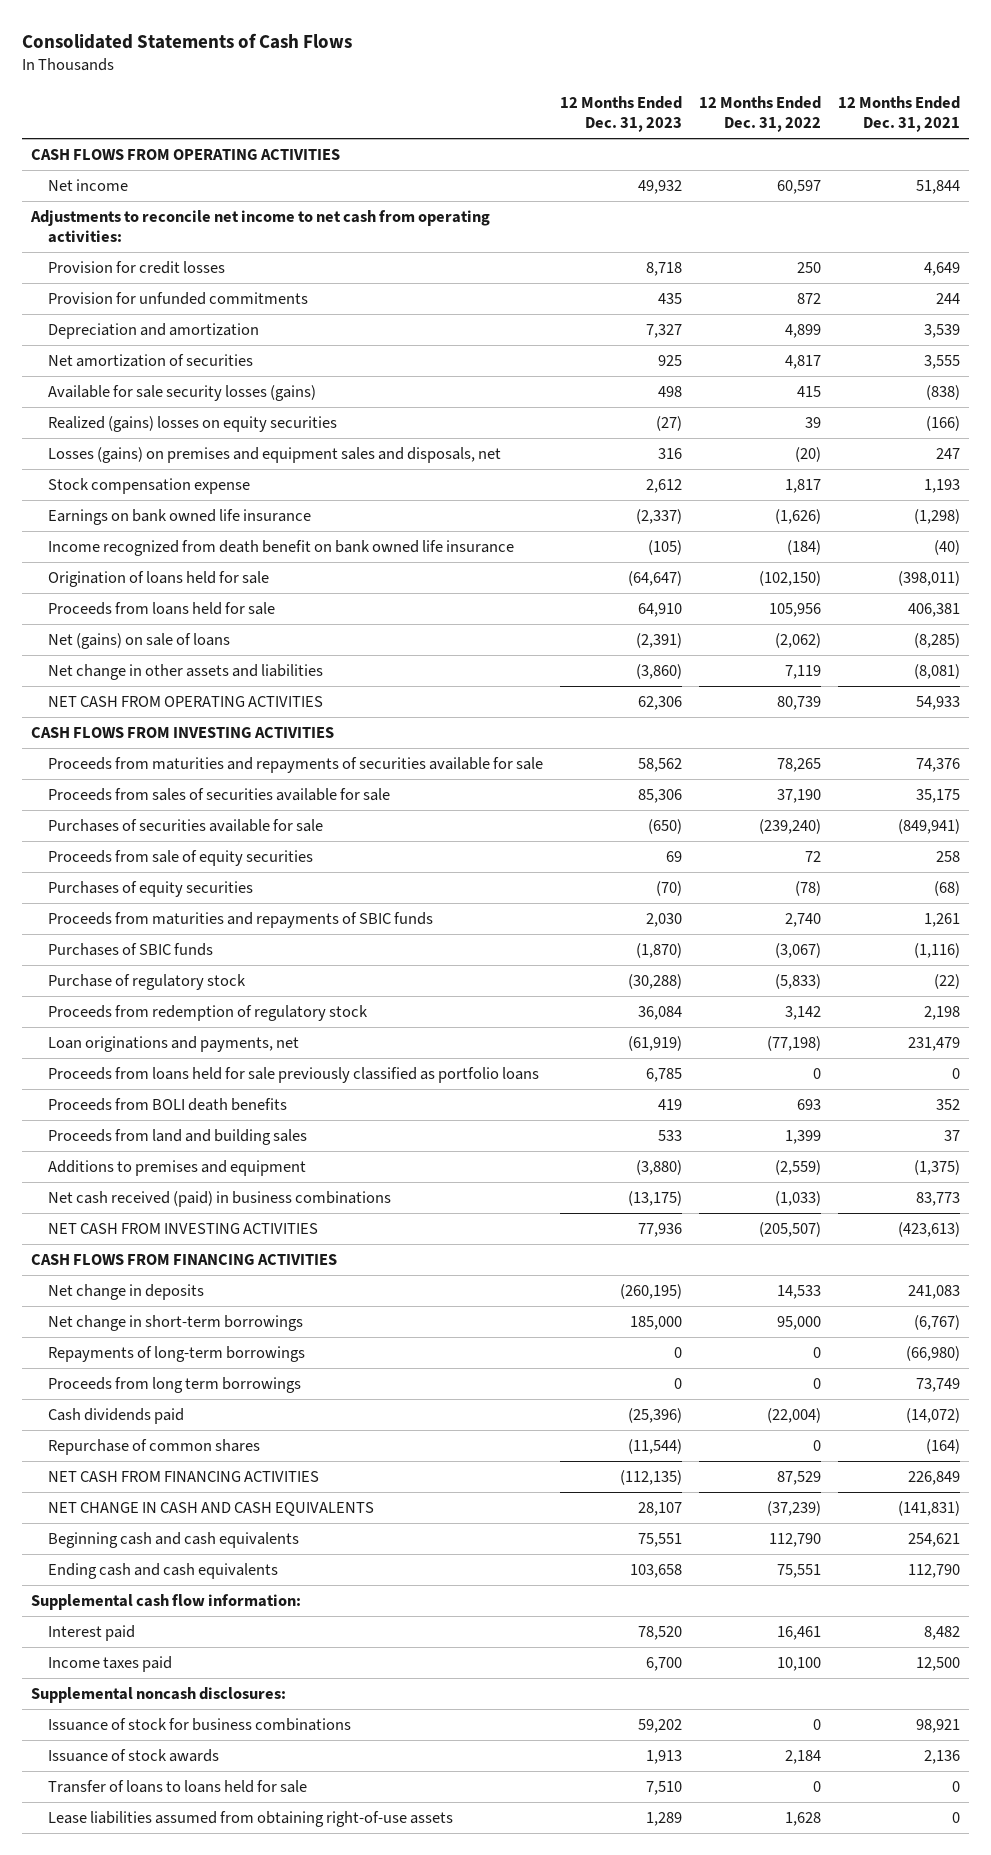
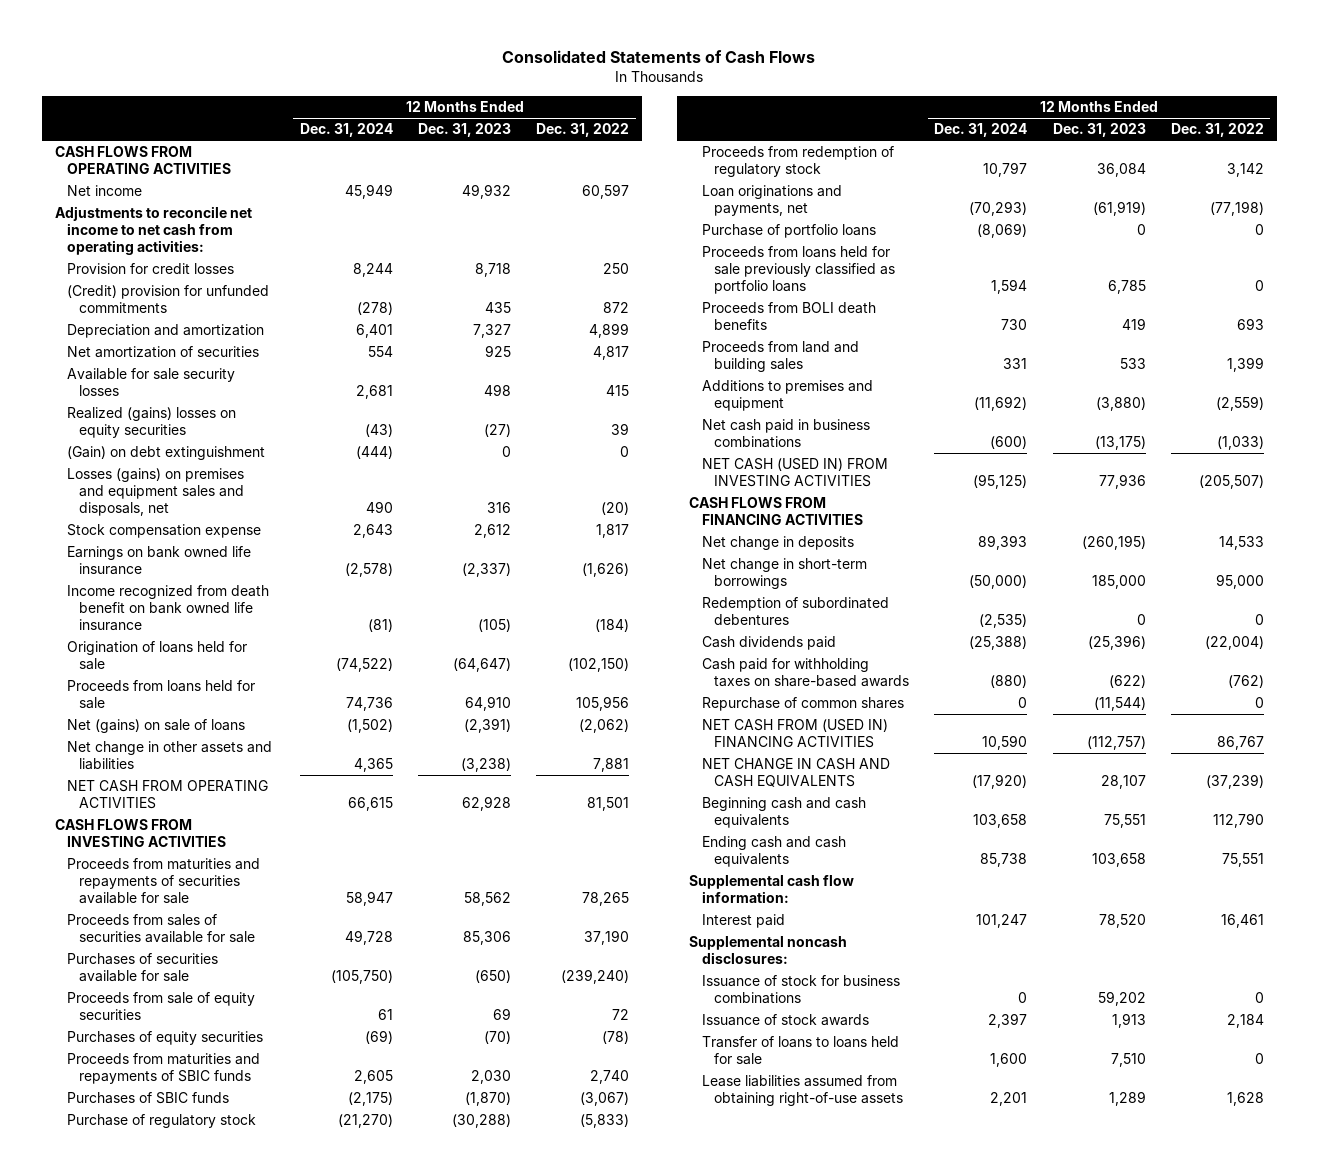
[838,96,961,132] 12 Months Ended Dec. 31, 2021 -> none
none -> [299,123,393,138] Dec. 31, 2024
[48,292,309,306] Provision for unfunded commitments -> [67,285,270,313] (Credit) provision for unfunded commitments
[48,385,317,402] Available for sale security losses (gains) -> [67,368,236,396] Available for sale security losses
none -> [67,446,266,461] (Gain) on debt extinguishment
[636,664,683,680] (3,860) -> [461,757,512,772] (3,238)
[785,665,822,680] 7,119 -> [593,757,630,772] 7,881
[638,696,683,711] 62,306 -> [462,795,512,811] 62,928
[777,696,822,711] 80,739 -> [587,796,630,811] 81,501
none -> [701,224,876,239] Purchase of portfolio loans
[48,1191,392,1208] Net cash received (paid) in business combinations -> [701,419,870,448] Net cash paid in business combinations
[48,1223,319,1235] NET CASH FROM INVESTING ACTIVITIES -> [701,458,888,487] NET CASH (USED IN) FROM INVESTING ACTIVITIES
[48,1346,306,1363] Repayments of long-term borrowings -> none
[48,1377,302,1394] Proceeds from long term borrowings -> none
none -> [701,597,889,625] Redemption of subordinated debentures
none -> [701,658,910,687] Cash paid for withholding taxes on share-based awards
[48,1471,320,1483] NET CASH FROM FINANCING ACTIVITIES -> [701,719,888,748] NET CASH FROM (USED IN) FINANCING ACTIVITIES
[620,1470,683,1486] (112,135) -> [1086,735,1146,750] (112,757)
[777,1471,822,1486] 87,529 -> [1217,735,1265,750] 86,767
[48,1656,173,1673] Income taxes paid -> none

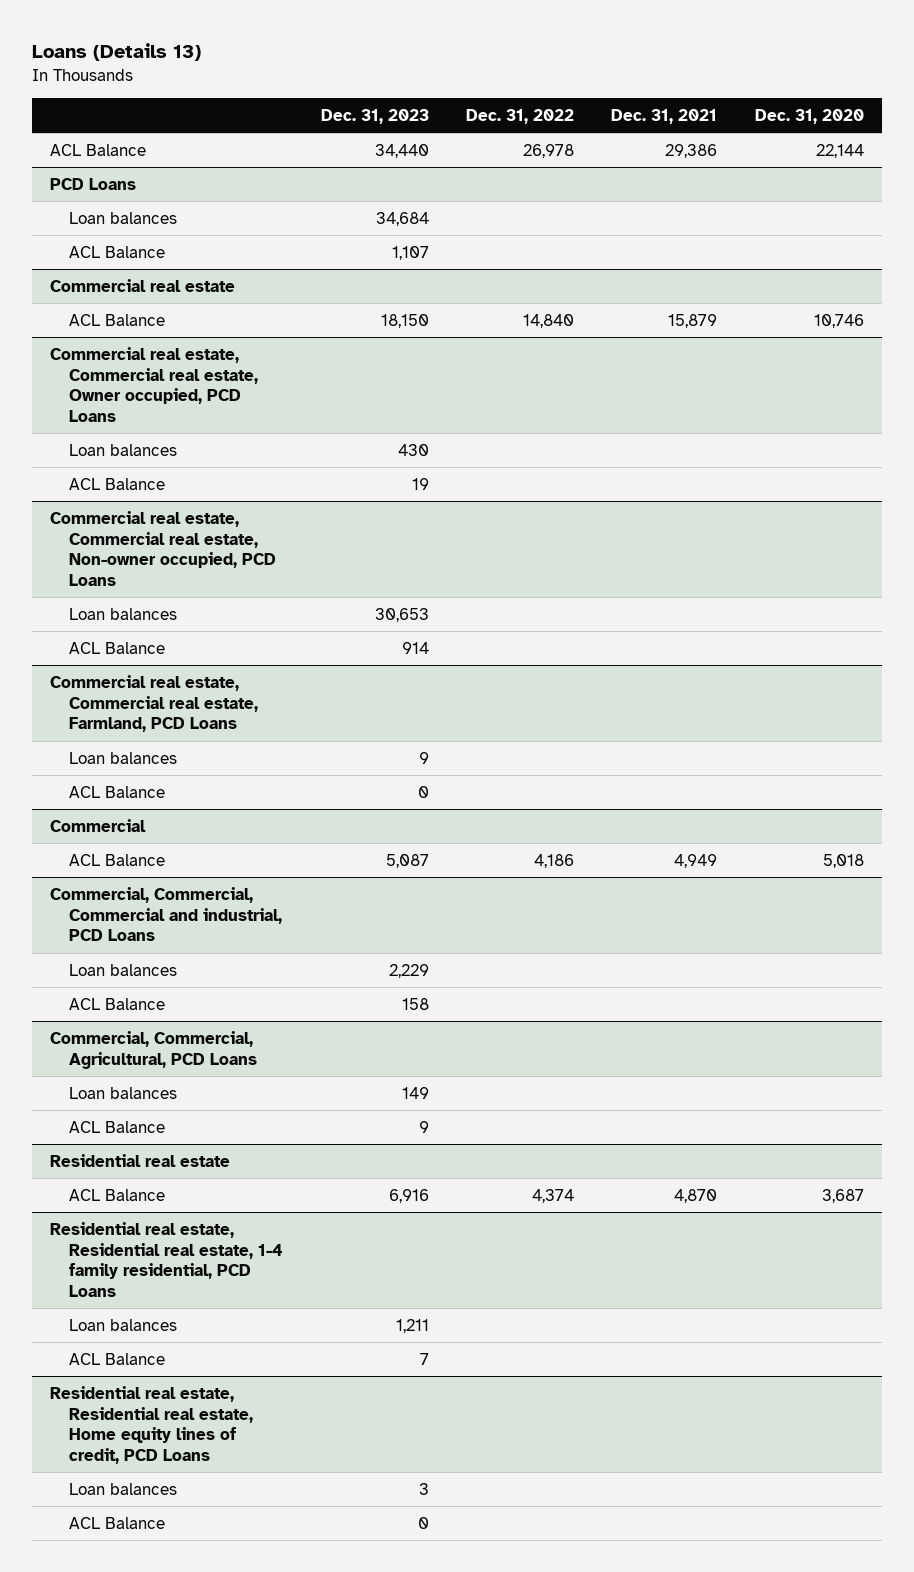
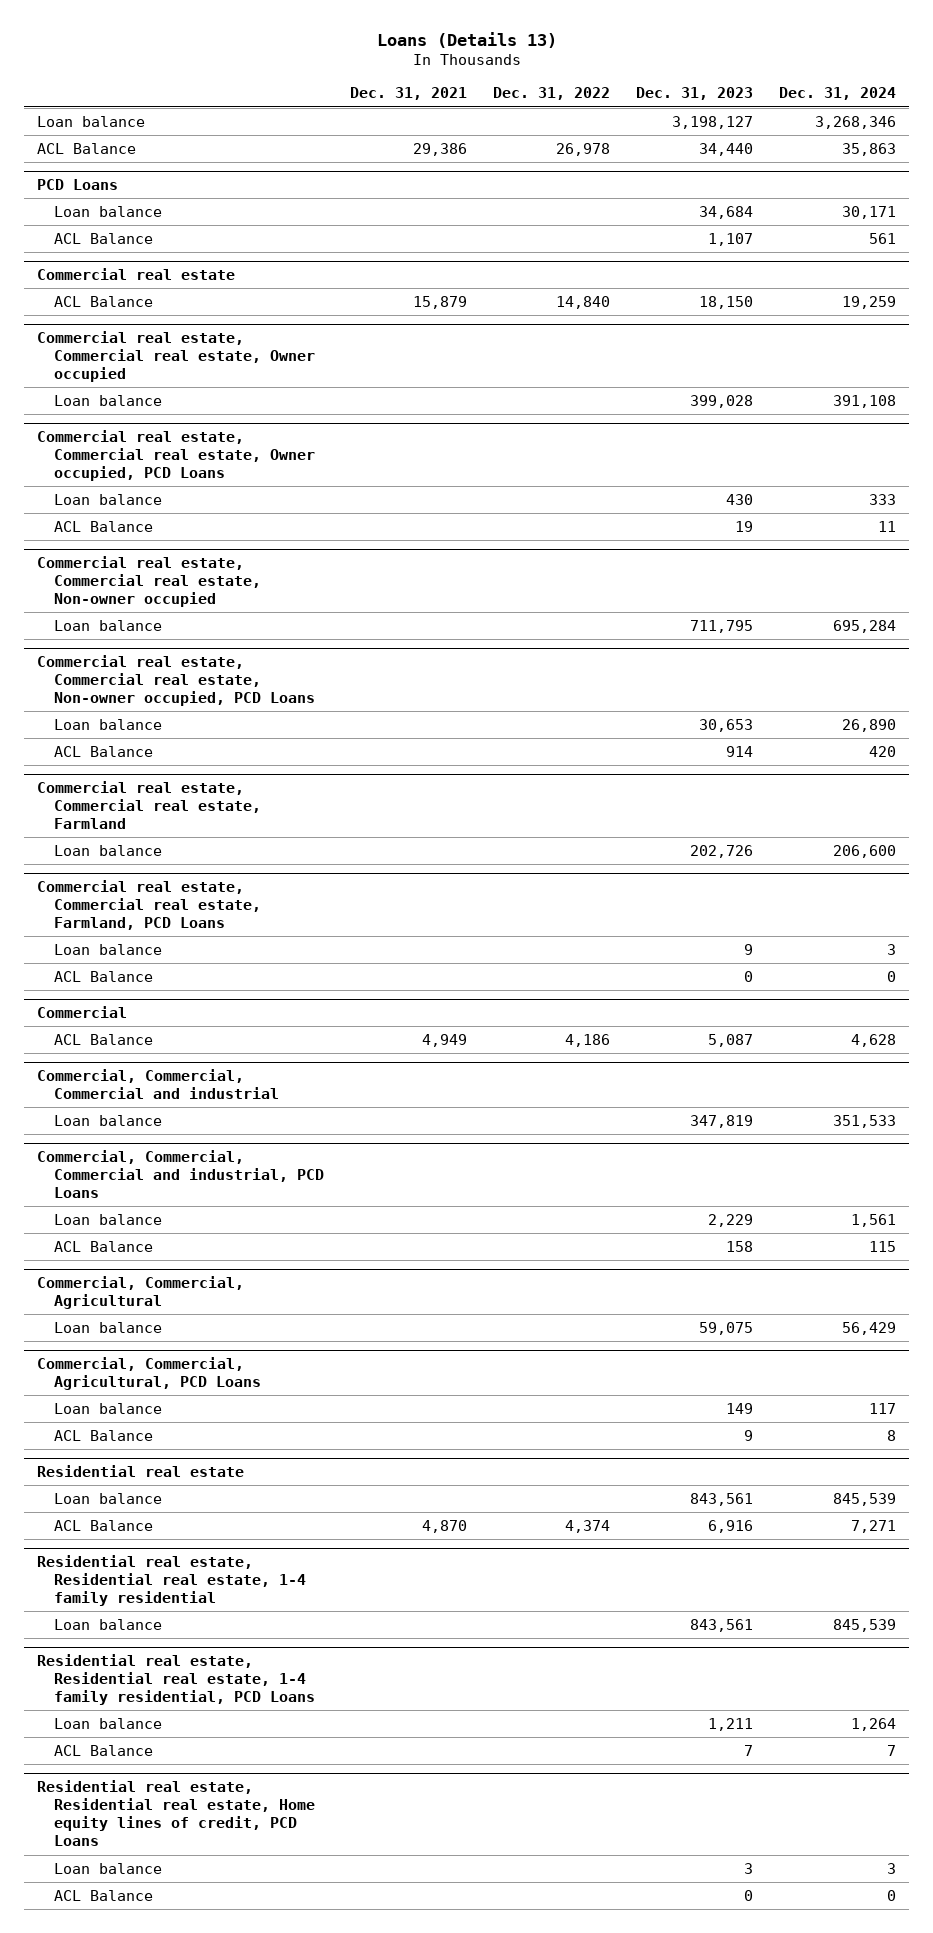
[754,109,864,125] Dec. 31, 2020 -> none
none -> [779,87,897,101] Dec. 31, 2024
none -> [36,115,145,127] Loan balance
[69,211,178,224] Loan balances -> [54,205,163,217] Loan balance
none -> [36,330,316,383] Commercial real estate, Commercial real estate, Owner occupied
none -> [54,394,163,406] Loan balance
[69,443,178,456] Loan balances -> none
none -> [54,493,163,505] Loan balance
none -> [36,555,262,608] Commercial real estate, Commercial real estate, Non-owner occupied
none -> [54,619,163,631] Loan balance
[69,607,178,620] Loan balances -> [54,718,163,730] Loan balance
none -> [36,780,262,830] Commercial real estate, Commercial real estate, Farmland
none -> [54,844,163,856] Loan balance
[69,751,178,764] Loan balances -> none
none -> [54,943,163,955] Loan balance
none -> [36,1068,280,1099] Commercial, Commercial, Commercial and industrial
none -> [54,1114,163,1126] Loan balance
[69,963,178,976] Loan balances -> [54,1213,163,1225] Loan balance
none -> [36,1275,244,1309] Commercial, Commercial, Agricultural
none -> [54,1321,163,1333] Loan balance
[69,1086,178,1099] Loan balances -> [54,1402,163,1414] Loan balance
none -> [54,1492,163,1504] Loan balance
none -> [36,1554,307,1607] Residential real estate, Residential real estate, 1-4 family residential
none -> [54,1618,163,1630] Loan balance
[69,1318,178,1331] Loan balances -> [54,1717,163,1729] Loan balance
[69,1482,178,1495] Loan balances -> none
none -> [54,1862,163,1874] Loan balance

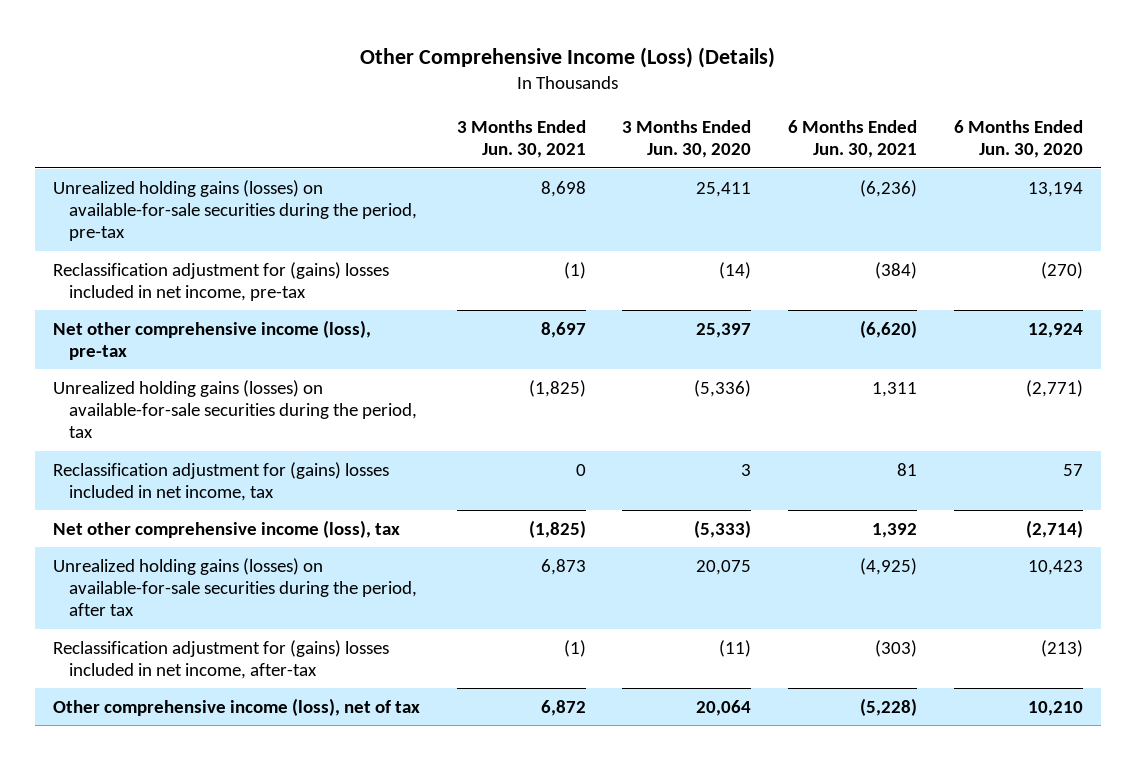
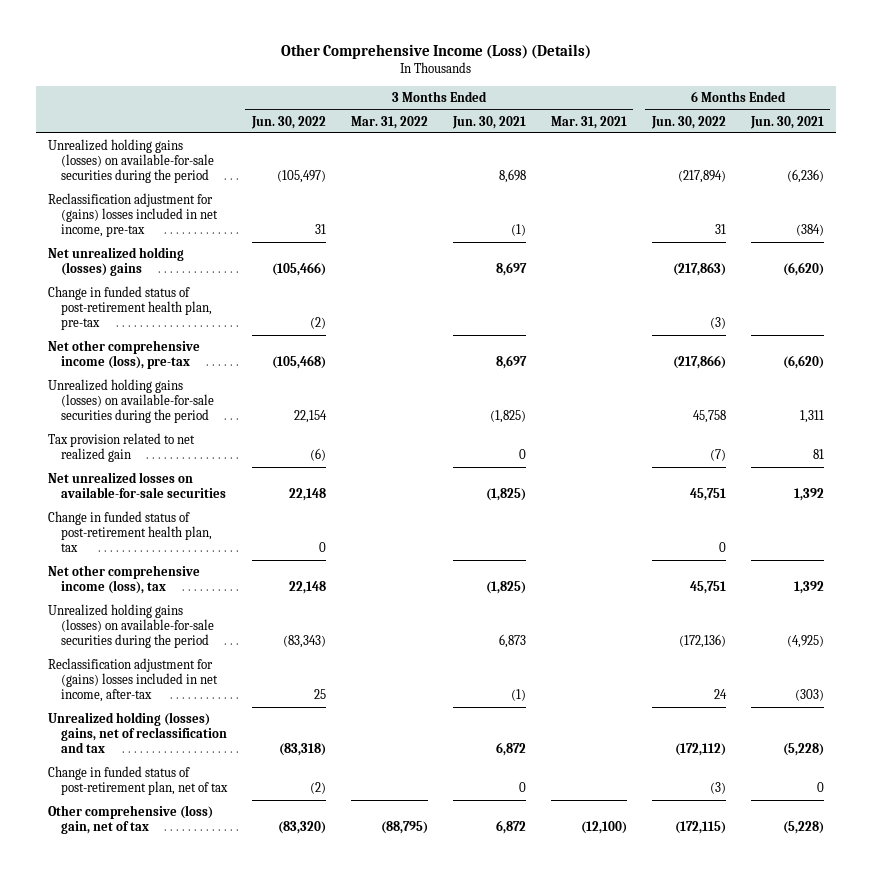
[622,119,752,159] 3 Months Ended Jun. 30, 2020 -> none
[953,119,1083,159] 6 Months Ended Jun. 30, 2020 -> none
none -> [250,115,326,129] Jun. 30, 2022
none -> [350,115,428,129] Mar. 31, 2022
none -> [550,115,627,129] Mar. 31, 2021
none -> [650,115,726,129] Jun. 30, 2022
[52,179,418,242] Unrealized holding gains (losses) on available-for-sale securities during the period, pre-tax -> [47,139,214,184] Unrealized holding gains (losses) on available-for-sale securities during the period
none -> [47,247,184,277] Net unrealized holding (losses) gains
none -> [47,286,212,331] Change in funded status of post-retirement health plan, pre-tax
[52,379,418,439] Unrealized holding gains (losses) on available-for-sale securities during the period, tax -> [47,379,214,424] Unrealized holding gains (losses) on available-for-sale securities during the period
[52,461,389,502] Reclassification adjustment for (gains) losses included in net income, tax -> [47,433,195,463] Tax provision related to net realized gain
none -> [47,472,226,499] Net unrealized losses on available-for-sale securities
none -> [47,511,212,553] Change in funded status of post-retirement health plan, tax
[52,557,418,617] Unrealized holding gains (losses) on available-for-sale securities during the period, after tax -> [47,604,214,649] Unrealized holding gains (losses) on available-for-sale securities during the period
none -> [47,712,227,754] Unrealized holding (losses) gains, net of reclassification and tax
none -> [47,766,228,796] Change in funded status of post-retirement plan, net of tax
[52,697,420,716] Other comprehensive income (loss), net of tax -> [47,805,213,835] Other comprehensive (loss) gain, net of tax

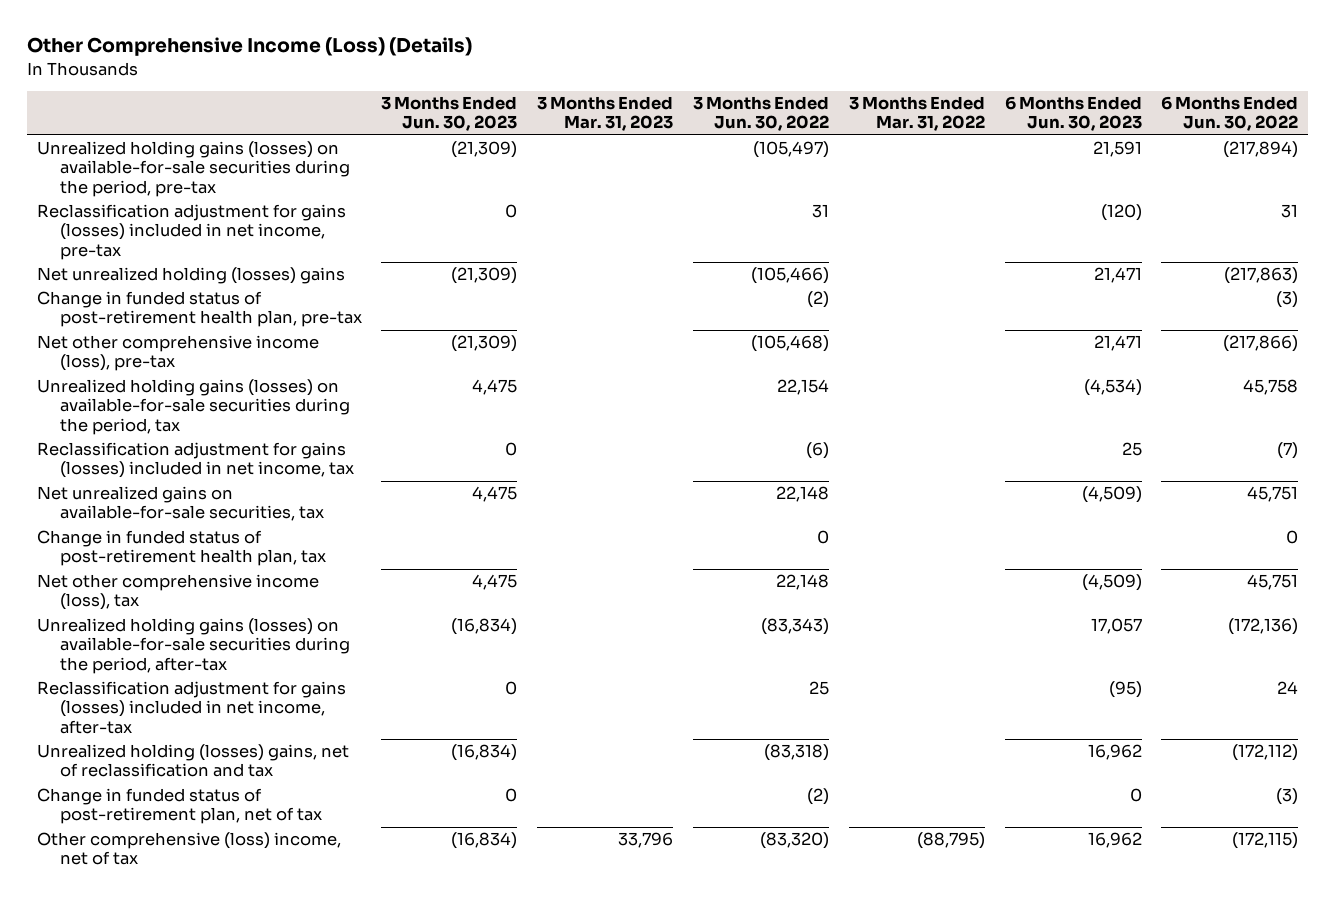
[451,115,526,129] Jun. 30, 2021 -> none
[550,115,627,129] Mar. 31, 2021 -> none
[749,115,824,129] Jun. 30, 2021 -> none
none -> [381,96,518,132] 3 Months Ended Jun. 30, 2023
none -> [537,96,674,132] 3 Months Ended Mar. 31, 2023
none -> [1004,96,1142,132] 6 Months Ended Jun. 30, 2023
[47,139,214,184] Unrealized holding gains (losses) on available-for-sale securities during the period -> [36,141,350,197] Unrealized holding gains (losses) on available-for-sale securities during the period, pre-tax
[47,193,218,238] Reclassification adjustment for (gains) losses included in net income, pre-tax -> [36,204,346,260] Reclassification adjustment for gains (losses) included in net income, pre-tax
[47,379,214,424] Unrealized holding gains (losses) on available-for-sale securities during the period -> [36,379,350,435] Unrealized holding gains (losses) on available-for-sale securities during the period, tax
[47,433,195,463] Tax provision related to net realized gain -> [36,442,354,479] Reclassification adjustment for gains (losses) included in net income, tax
[47,472,226,499] Net unrealized losses on available-for-sale securities -> [36,486,324,522] Net unrealized gains on available-for-sale securities, tax
[47,604,214,649] Unrealized holding gains (losses) on available-for-sale securities during the period -> [36,618,350,674] Unrealized holding gains (losses) on available-for-sale securities during the period, after-tax
[47,658,218,703] Reclassification adjustment for (gains) losses included in net income, after-tax -> [36,681,346,734] Reclassification adjustment for gains (losses) included in net income, after-tax
[47,805,213,835] Other comprehensive (loss) gain, net of tax -> [36,832,341,866] Other comprehensive (loss) income, net of tax

